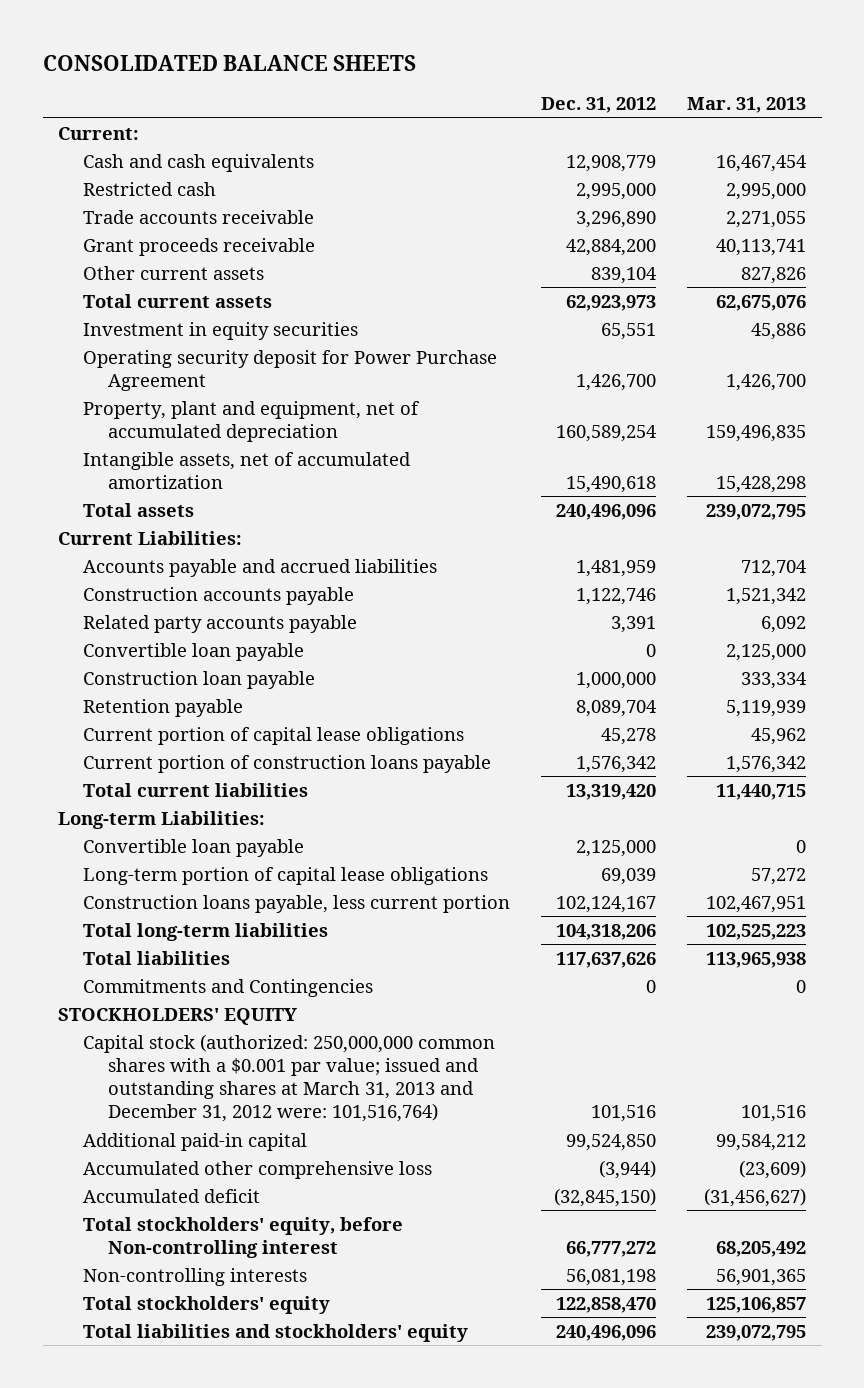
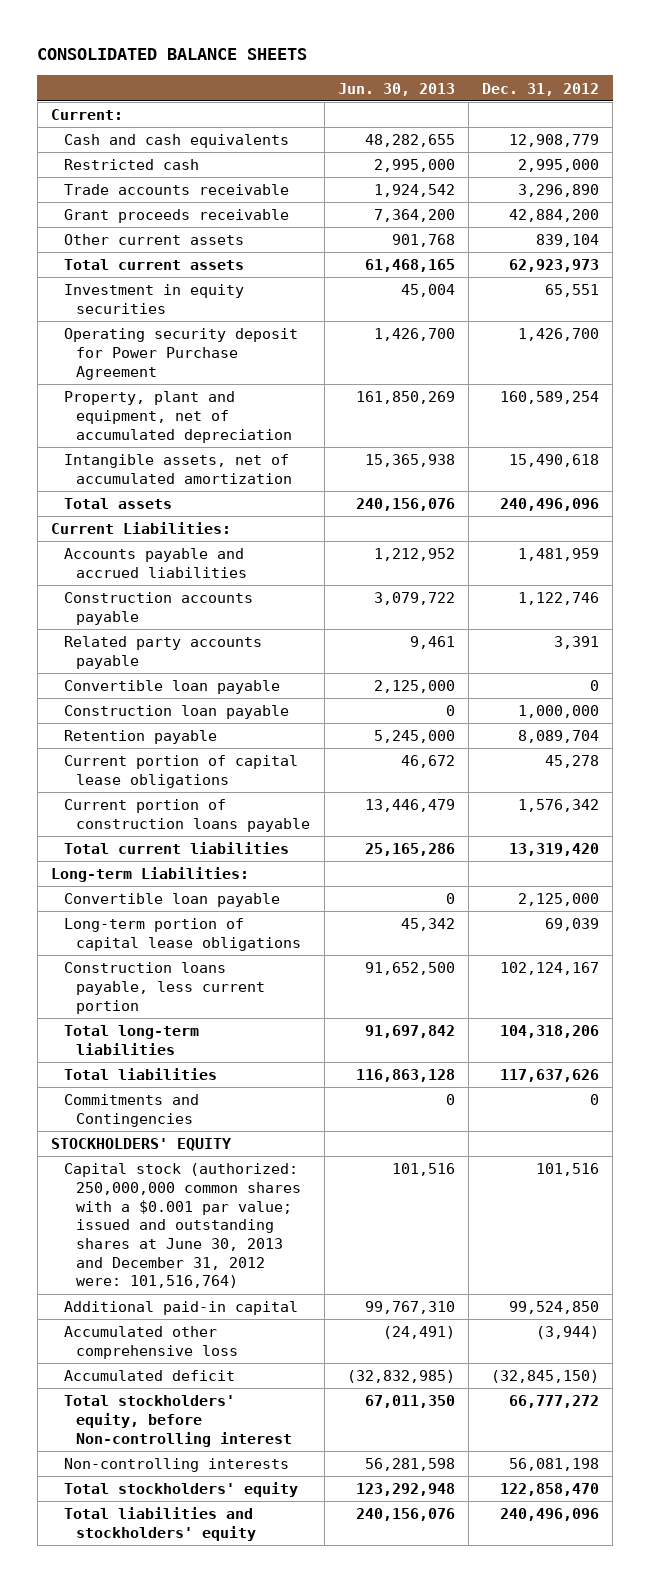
[687,97,807,114] Mar. 31, 2013 -> none
none -> [337,82,455,96] Jun. 30, 2013
[83,1033,496,1123] Capital stock (authorized: 250,000,000 common shares with a $0.001 par value; issued and outstanding shares at March 31, 2013 and December 31, 2012 were: 101,516,764) -> [63,1163,302,1289] Capital stock (authorized: 250,000,000 common shares with a $0.001 par value; issued and outstanding shares at June 30, 2013 and December 31, 2012 were: 101,516,764)

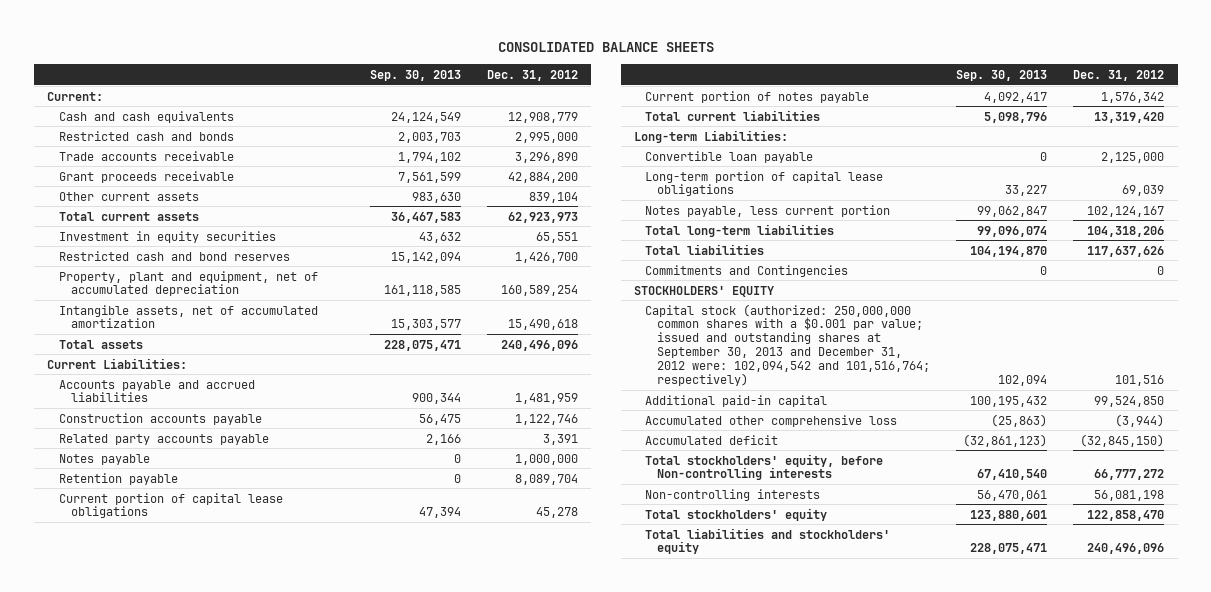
[337,82,455,96] Jun. 30, 2013 -> none
none -> [369,69,461,81] Sep. 30, 2013
[63,159,199,171] Restricted cash -> [58,130,234,141] Restricted cash and bonds
[63,328,298,380] Operating security deposit for Power Purchase Agreement -> [58,250,290,261] Restricted cash and bond reserves
[63,680,280,695] Convertible loan payable -> none
[63,705,289,720] Construction loan payable -> none
none -> [58,453,150,465] Notes payable
[63,799,311,832] Current portion of construction loans payable -> [645,90,870,103] Current portion of notes payable
[63,962,266,1014] Construction loans payable, less current portion -> [645,204,891,217] Notes payable, less current portion
[63,1163,302,1289] Capital stock (authorized: 250,000,000 common shares with a $0.001 par value; issued and outstanding shares at June 30, 2013 and December 31, 2012 were: 101,516,764) -> [645,303,931,387] Capital stock (authorized: 250,000,000 common shares with a $0.001 par value; issued and outstanding shares at September 30, 2013 and December 31, 2012 were: 102,094,542 and 101,516,764; respectively)
[63,1395,293,1447] Total stockholders' equity, before Non-controlling interest -> [645,453,884,481] Total stockholders' equity, before Non-controlling interests

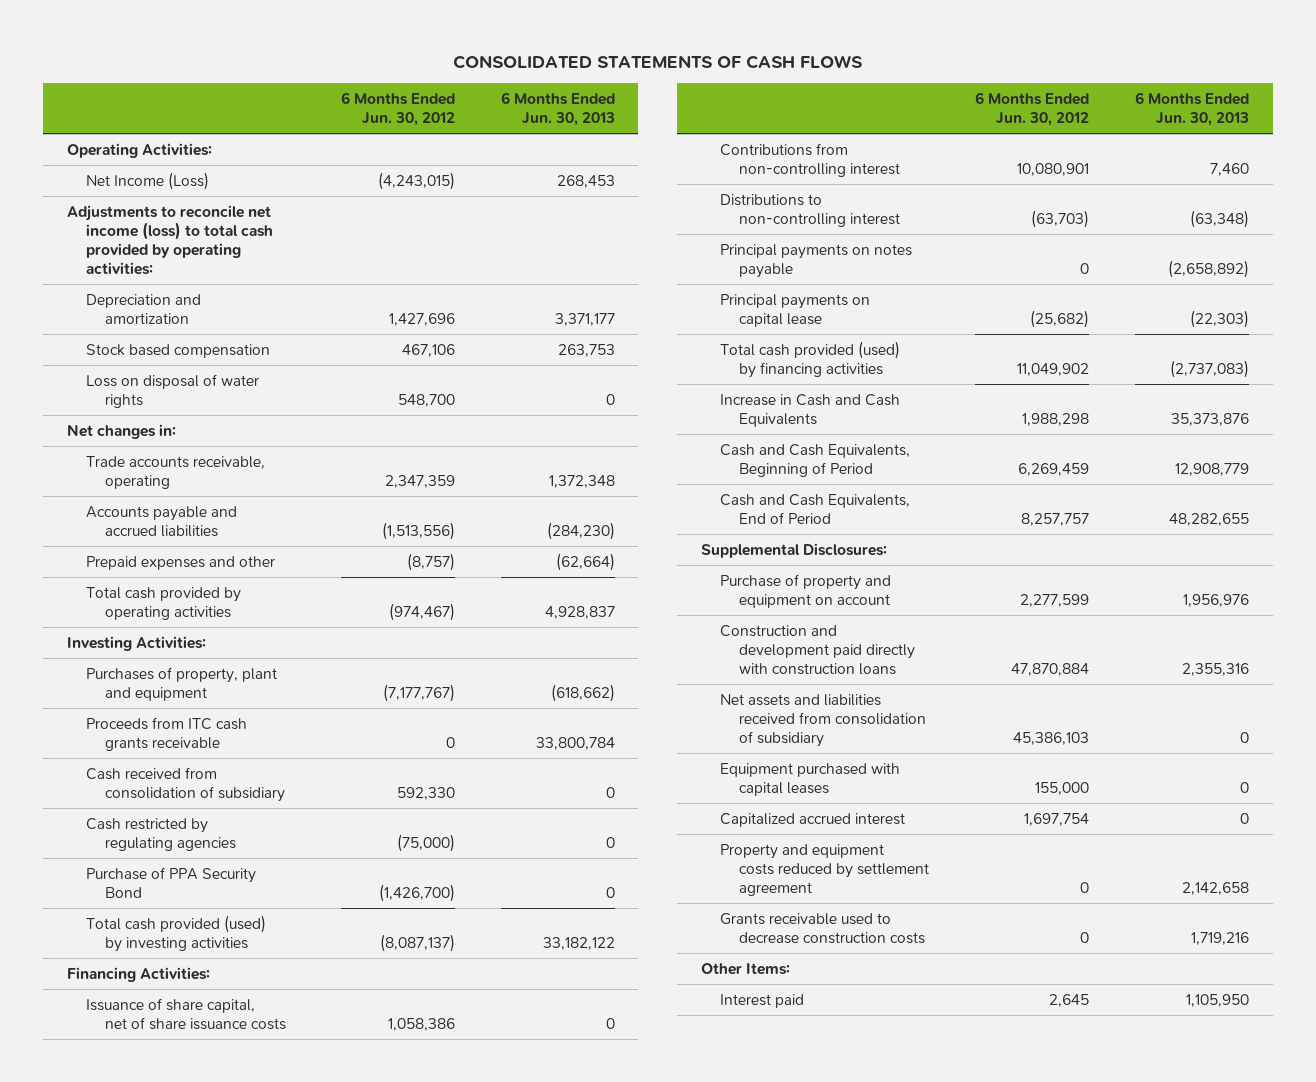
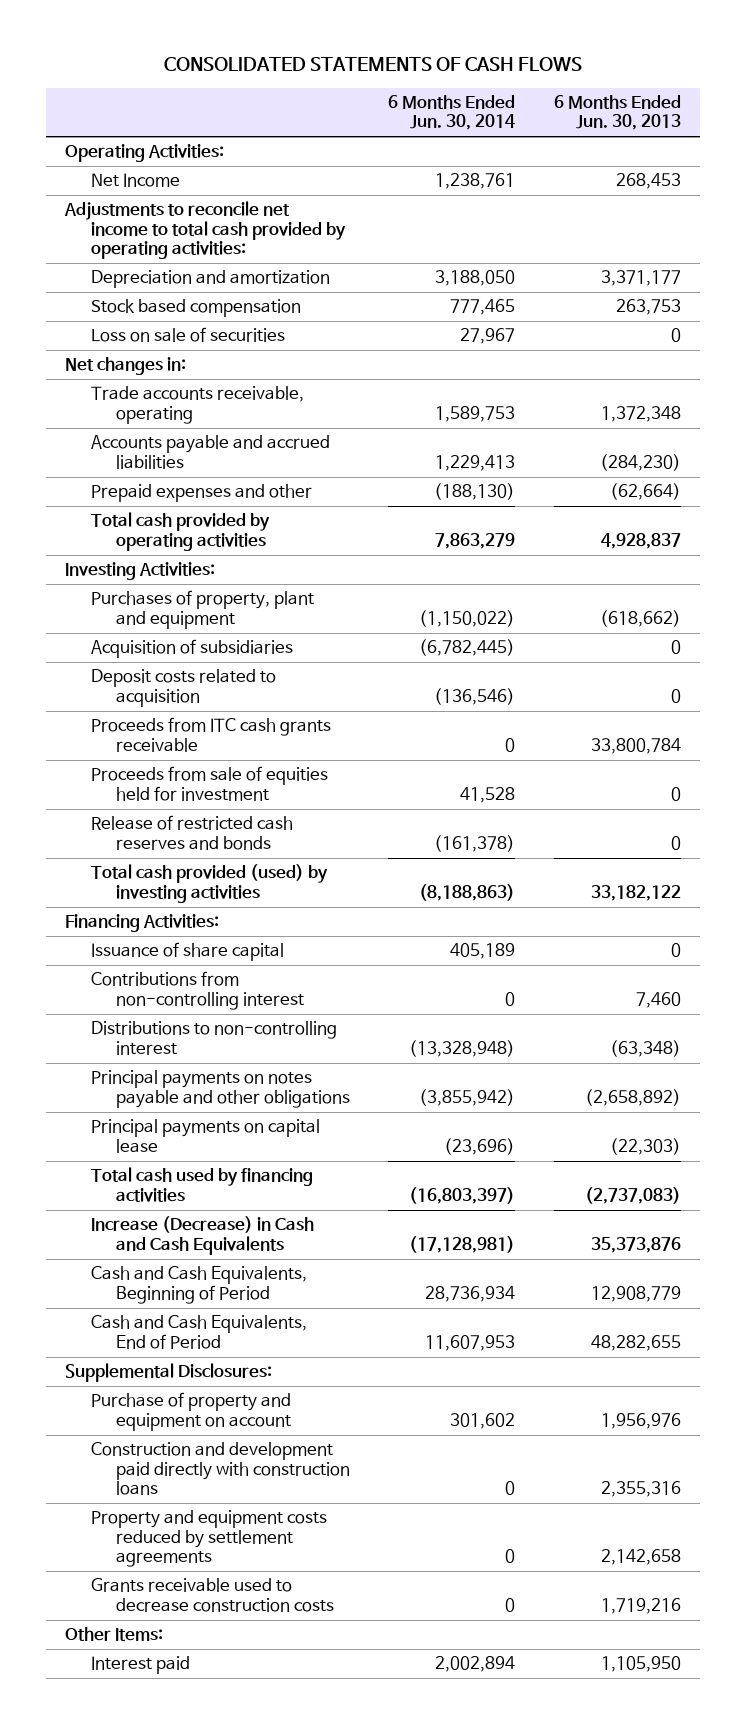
[340,92,455,126] 6 Months Ended Jun. 30, 2012 -> none
none -> [388,95,516,131] 6 Months Ended Jun. 30, 2014
[85,171,209,190] Net Income (Loss) -> [90,173,180,188] Net Income
[66,204,273,275] Adjustments to reconcile net income (loss) to total cash provided by operating activities: -> [64,201,346,260] Adjustments to reconcile net income to total cash provided by operating activities:
[85,373,259,408] Loss on disposal of water rights -> none
none -> [90,327,285,343] Loss on sale of securities
none -> [90,639,293,659] Acquisition of subsidiaries
none -> [90,669,276,707] Deposit costs related to acquisition
[85,766,285,802] Cash received from consolidation of subsidiary -> none
[85,817,236,851] Cash restricted by regulating agencies -> none
[85,866,256,898] Purchase of PPA Security Bond -> none
none -> [90,766,328,801] Proceeds from sale of equities held for investment
none -> [90,815,293,850] Release of restricted cash reserves and bonds
[85,997,286,1030] Issuance of share capital, net of share issuance costs -> [90,942,284,962] Issuance of share capital
[719,243,912,278] Principal payments on notes payable -> [90,1070,351,1108] Principal payments on notes payable and other obligations
[719,340,900,378] Total cash provided (used) by financing activities -> [90,1167,313,1202] Total cash used by financing activities
[719,393,900,427] Increase in Cash and Cash Equivalents -> [90,1216,314,1255] Increase (Decrease) in Cash and Cash Equivalents
[719,693,926,747] Net assets and liabilities received from consolidation of subsidiary -> none
[719,762,900,796] Equipment purchased with capital leases -> none
[719,812,905,827] Capitalized accrued interest -> none
[719,843,929,896] Property and equipment costs reduced by settlement agreement -> [90,1510,327,1568] Property and equipment costs reduced by settlement agreements

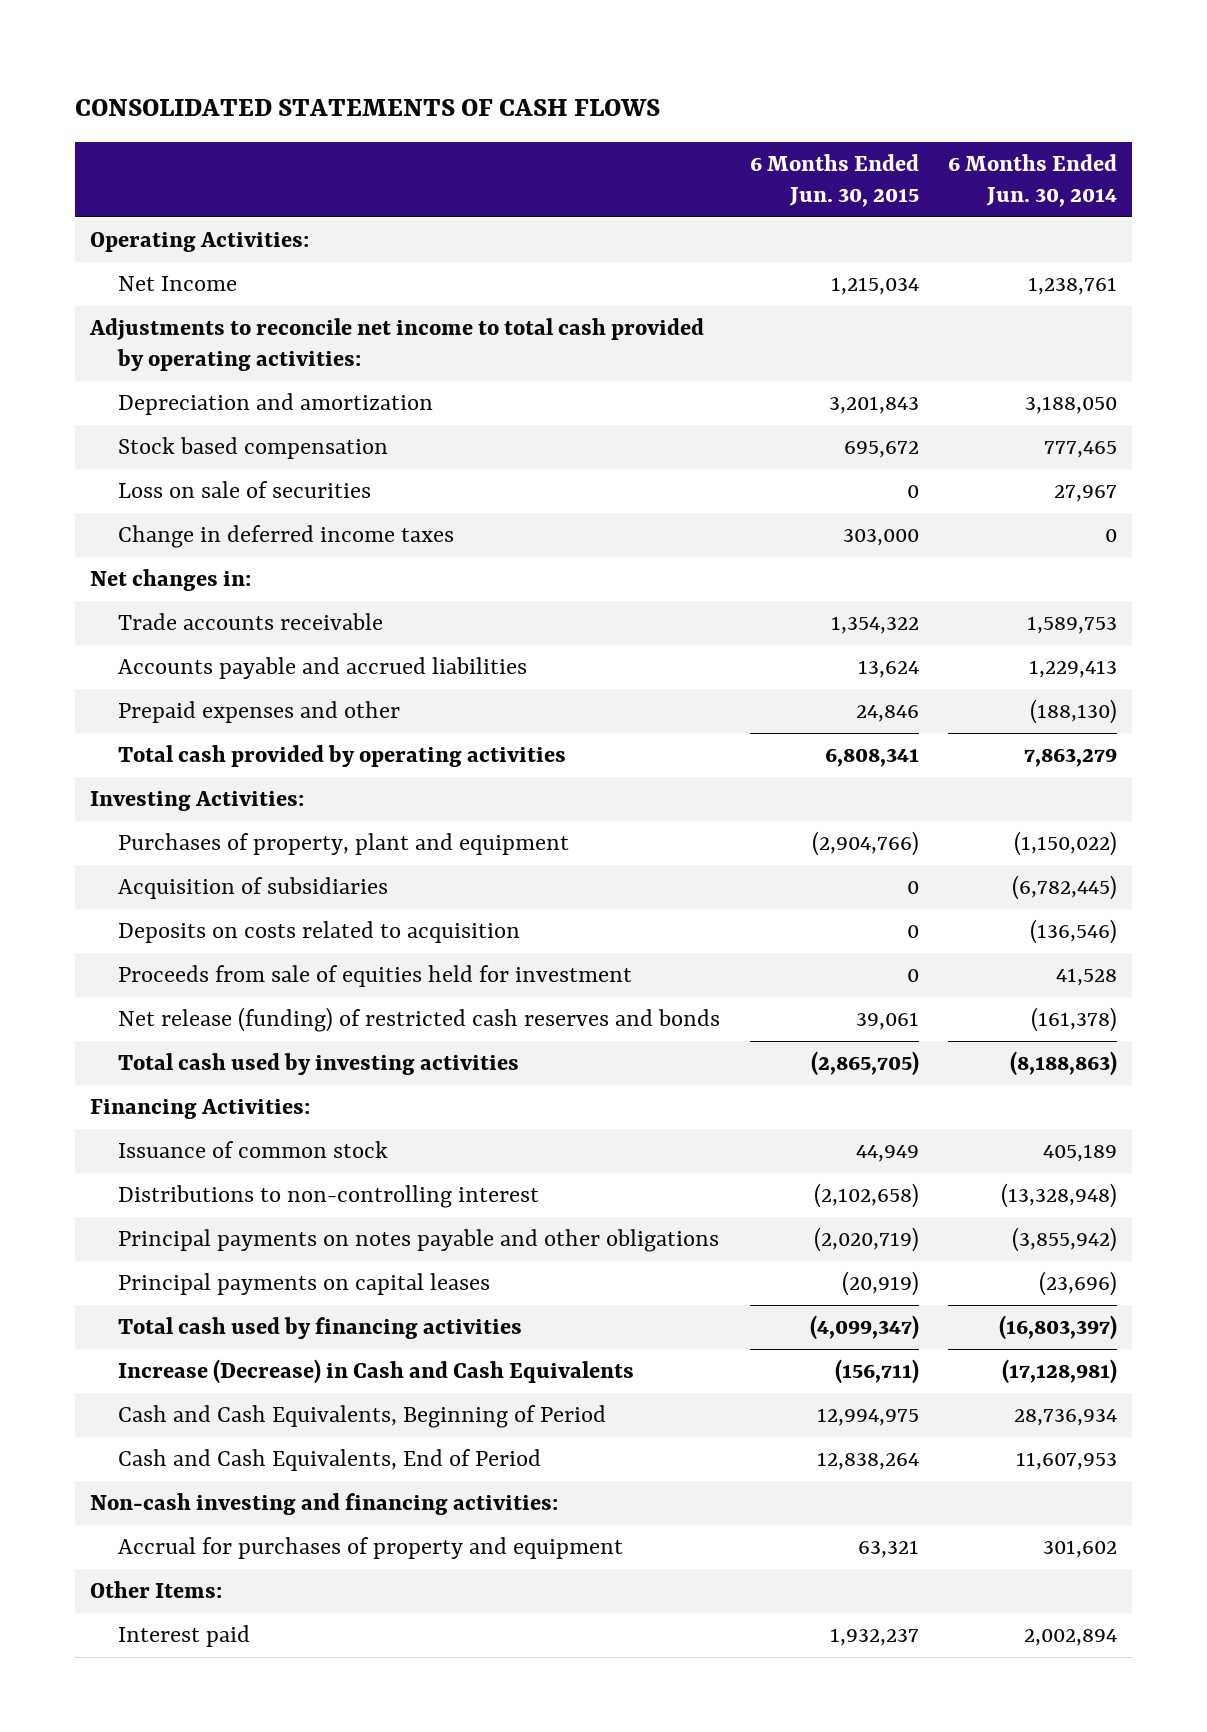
[553,95,681,131] 6 Months Ended Jun. 30, 2013 -> none
none -> [749,154,919,208] 6 Months Ended Jun. 30, 2015
none -> [117,525,454,549] Change in deferred income taxes
[90,386,304,424] Trade accounts receivable, operating -> [117,613,383,631] Trade accounts receivable
[90,717,331,752] Proceeds from ITC cash grants receivable -> none
[90,669,276,707] Deposit costs related to acquisition -> [117,921,520,944] Deposits on costs related to acquisition
[90,815,293,850] Release of restricted cash reserves and bonds -> [117,1007,720,1033] Net release (funding) of restricted cash reserves and bonds
[90,864,328,903] Total cash provided (used) by investing activities -> [117,1053,519,1076] Total cash used by investing activities
[90,971,305,1010] Contributions from non-controlling interest -> none
[90,942,284,962] Issuance of share capital -> [117,1141,388,1159] Issuance of common stock
[90,1119,320,1153] Principal payments on capital lease -> [117,1273,490,1296] Principal payments on capital leases
[65,1363,273,1383] Supplemental Disclosures: -> none
[90,1442,351,1496] Construction and development paid directly with construction loans -> none
[90,1510,327,1568] Property and equipment costs reduced by settlement agreements -> none
[90,1578,335,1612] Grants receivable used to decrease construction costs -> none
none -> [90,1493,559,1516] Non-cash investing and financing activities:
[90,1392,292,1431] Purchase of property and equipment on account -> [117,1537,623,1560] Accrual for purchases of property and equipment

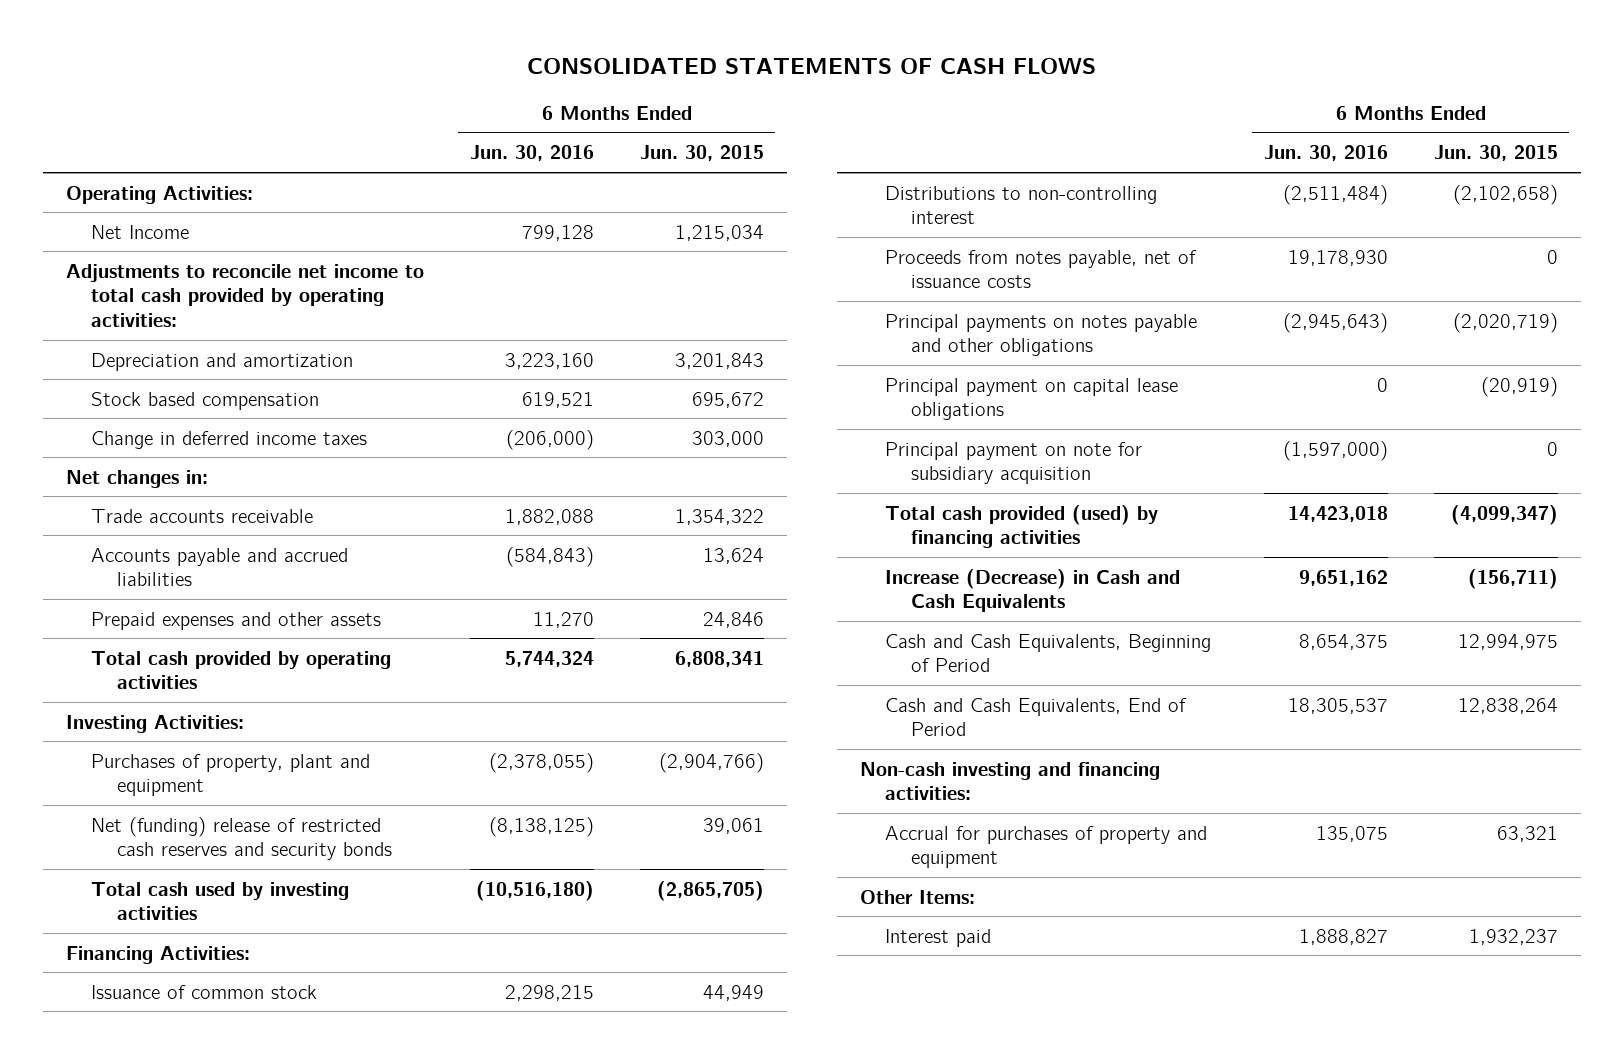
[948,154,1118,208] 6 Months Ended Jun. 30, 2014 -> none
none -> [469,145,594,162] Jun. 30, 2016
[117,481,371,499] Loss on sale of securities -> none
[117,701,400,724] Prepaid expenses and other -> [91,611,382,630] Prepaid expenses and other assets
[117,877,388,900] Acquisition of subsidiaries -> none
[117,921,520,944] Deposits on costs related to acquisition -> none
[117,965,632,988] Proceeds from sale of equities held for investment -> none
[117,1007,720,1033] Net release (funding) of restricted cash reserves and bonds -> [91,816,392,861] Net (funding) release of restricted cash reserves and security bonds
none -> [885,249,1198,289] Proceeds from notes payable, net of issuance costs
[117,1273,490,1296] Principal payments on capital leases -> [885,377,1179,421] Principal payment on capital lease obligations
none -> [885,441,1143,485] Principal payment on note for subsidiary acquisition
[117,1317,522,1340] Total cash used by financing activities -> [885,504,1159,549] Total cash provided (used) by financing activities

